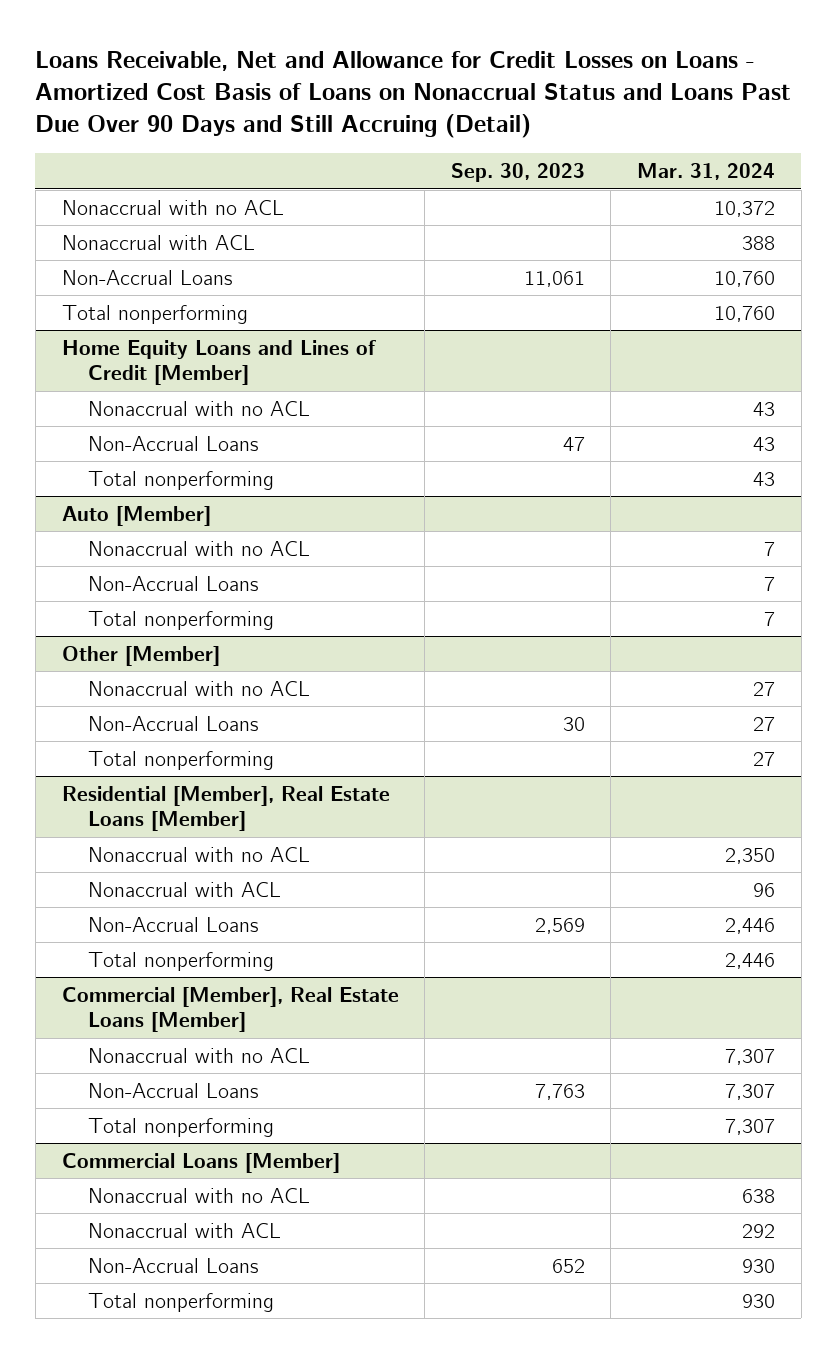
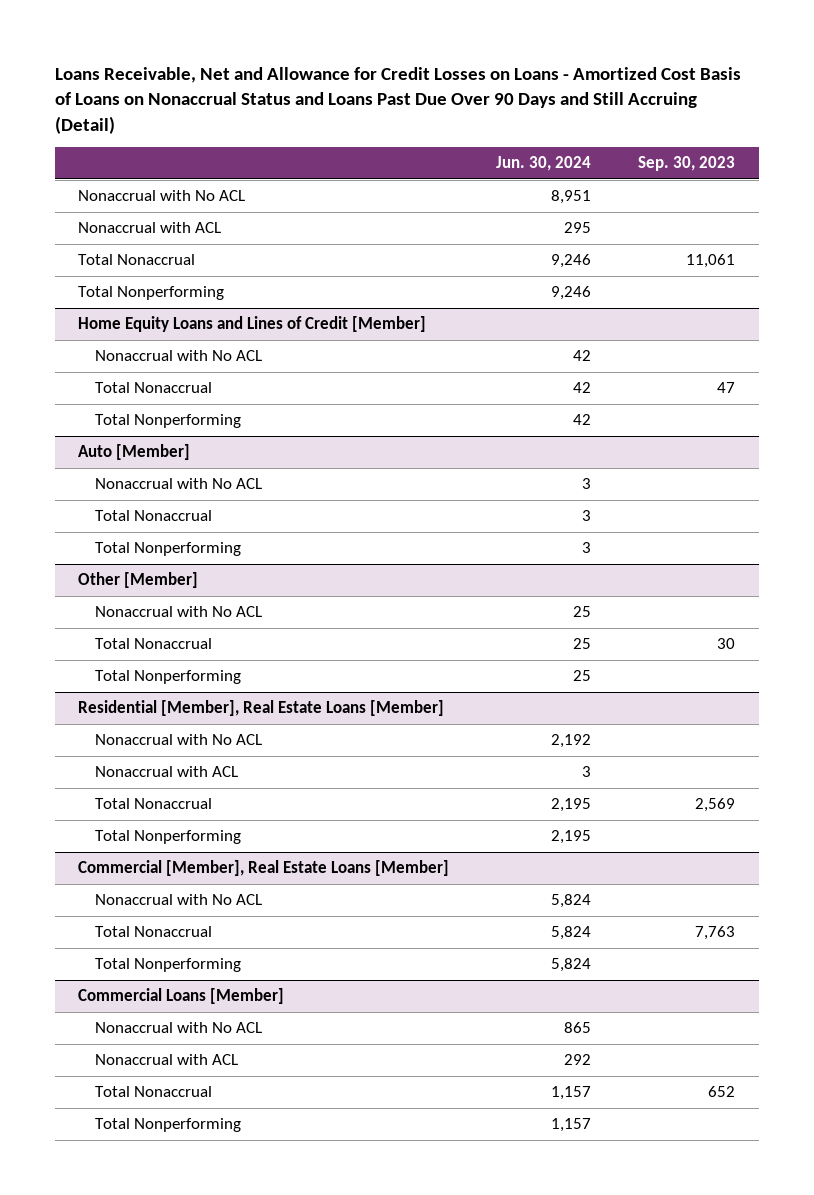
[637,163,776,181] Mar. 31, 2024 -> none
none -> [496,156,592,172] Jun. 30, 2024
[61,199,284,215] Nonaccrual with no ACL -> [78,190,246,202] Nonaccrual with No ACL
[61,269,232,285] Non-Accrual Loans -> [78,254,196,266] Total Nonaccrual
[61,304,248,324] Total nonperforming -> [78,286,225,301] Total Nonperforming
[87,400,310,416] Nonaccrual with no ACL -> [94,350,262,362] Nonaccrual with No ACL
[87,435,258,451] Non-Accrual Loans -> [94,382,212,394] Total Nonaccrual
[87,470,274,490] Total nonperforming -> [94,414,241,429] Total Nonperforming
[87,540,310,556] Nonaccrual with no ACL -> [94,478,262,490] Nonaccrual with No ACL
[87,575,258,591] Non-Accrual Loans -> [94,510,212,522] Total Nonaccrual
[87,610,274,630] Total nonperforming -> [94,542,241,557] Total Nonperforming
[87,680,310,696] Nonaccrual with no ACL -> [94,606,262,618] Nonaccrual with No ACL
[87,715,258,731] Non-Accrual Loans -> [94,638,212,650] Total Nonaccrual
[87,750,274,770] Total nonperforming -> [94,670,241,685] Total Nonperforming
[87,846,310,862] Nonaccrual with no ACL -> [94,734,262,746] Nonaccrual with No ACL
[87,916,258,932] Non-Accrual Loans -> [94,798,212,810] Total Nonaccrual
[87,951,274,971] Total nonperforming -> [94,830,241,845] Total Nonperforming
[87,1047,310,1063] Nonaccrual with no ACL -> [94,894,262,906] Nonaccrual with No ACL
[87,1082,258,1098] Non-Accrual Loans -> [94,926,212,938] Total Nonaccrual
[87,1117,274,1137] Total nonperforming -> [94,958,241,973] Total Nonperforming
[87,1187,310,1203] Nonaccrual with no ACL -> [94,1022,262,1034] Nonaccrual with No ACL
[87,1257,258,1273] Non-Accrual Loans -> [94,1086,212,1098] Total Nonaccrual
[87,1292,274,1312] Total nonperforming -> [94,1118,241,1133] Total Nonperforming

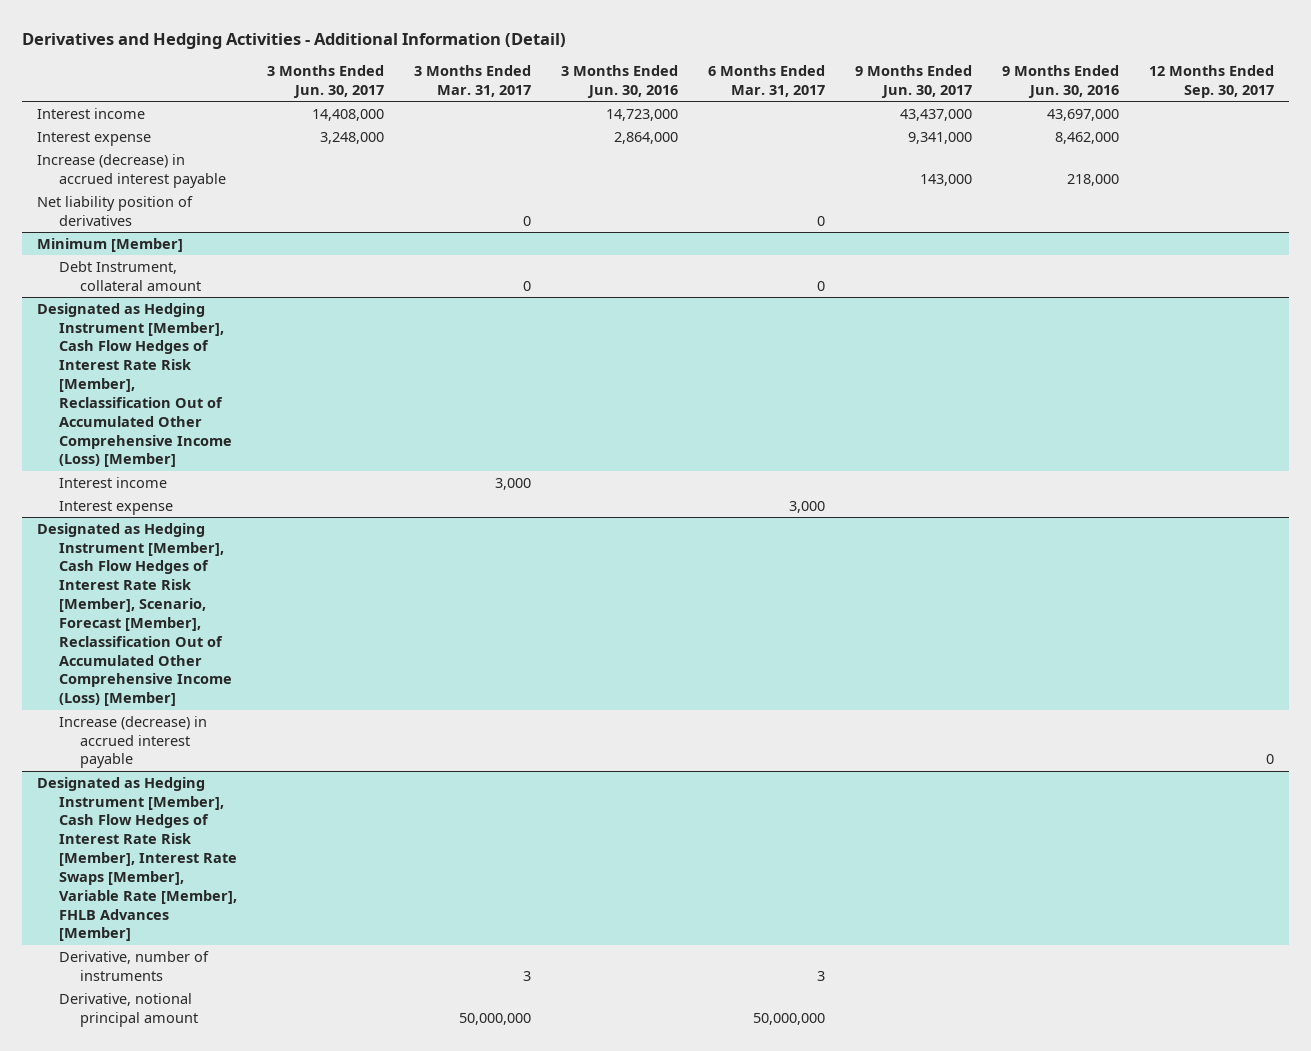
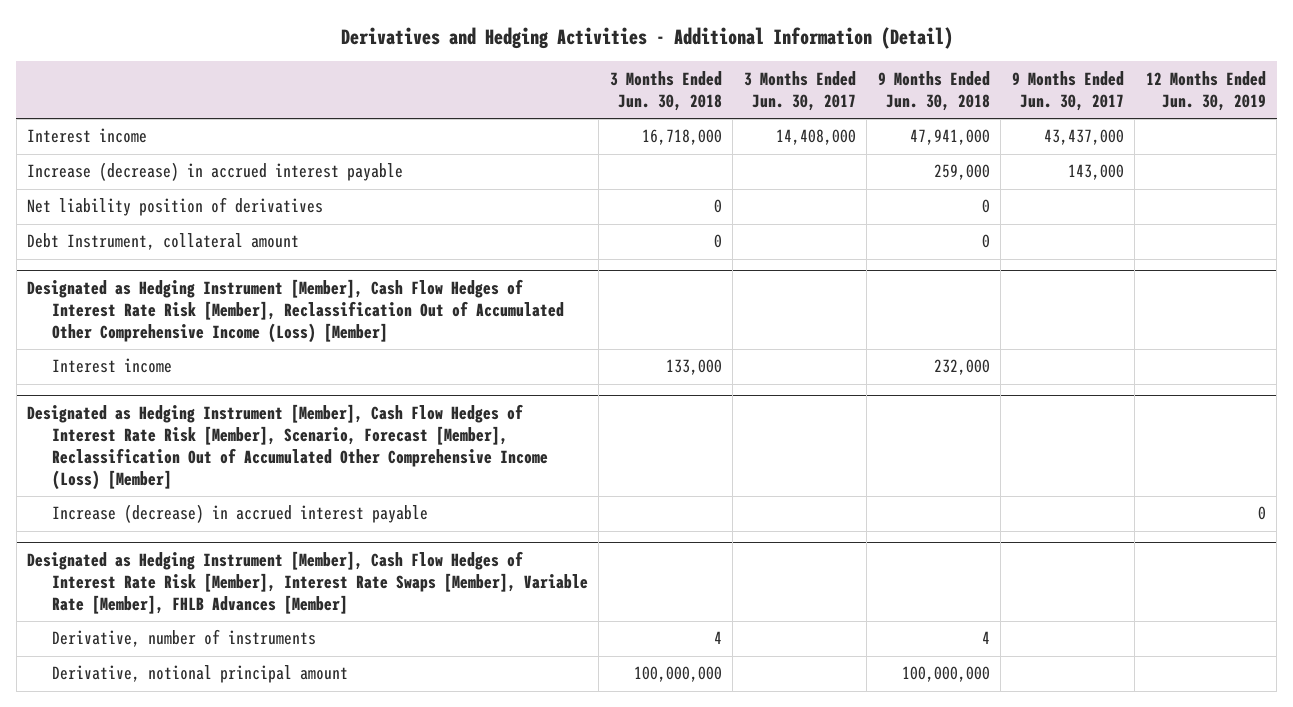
[413,65,531,97] 3 Months Ended Mar. 31, 2017 -> none
[560,65,678,98] 3 Months Ended Jun. 30, 2016 -> none
[707,65,825,97] 6 Months Ended Mar. 31, 2017 -> none
[1001,65,1119,98] 9 Months Ended Jun. 30, 2016 -> none
[1148,65,1274,98] 12 Months Ended Sep. 30, 2017 -> none
none -> [609,70,722,112] 3 Months Ended Jun. 30, 2018
none -> [877,70,990,112] 9 Months Ended Jun. 30, 2018
none -> [1145,70,1266,112] 12 Months Ended Jun. 30, 2019
[37,131,152,146] Interest expense -> none
[37,237,184,252] Minimum [Member] -> none
[58,260,202,291] Debt Instrument, collateral amount -> none
none -> [27,233,300,251] Debt Instrument, collateral amount
[58,500,173,515] Interest expense -> none

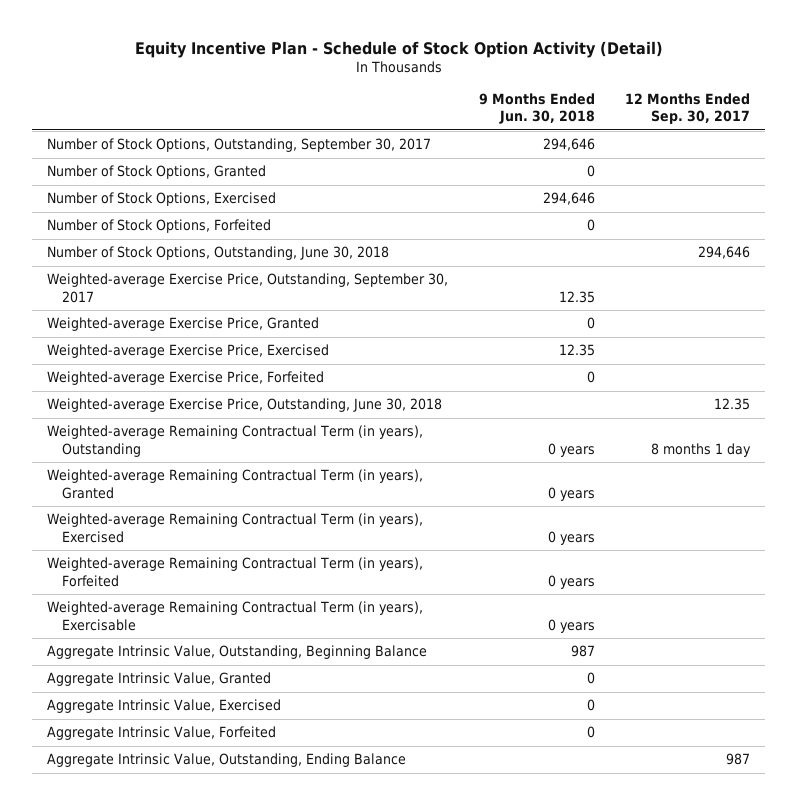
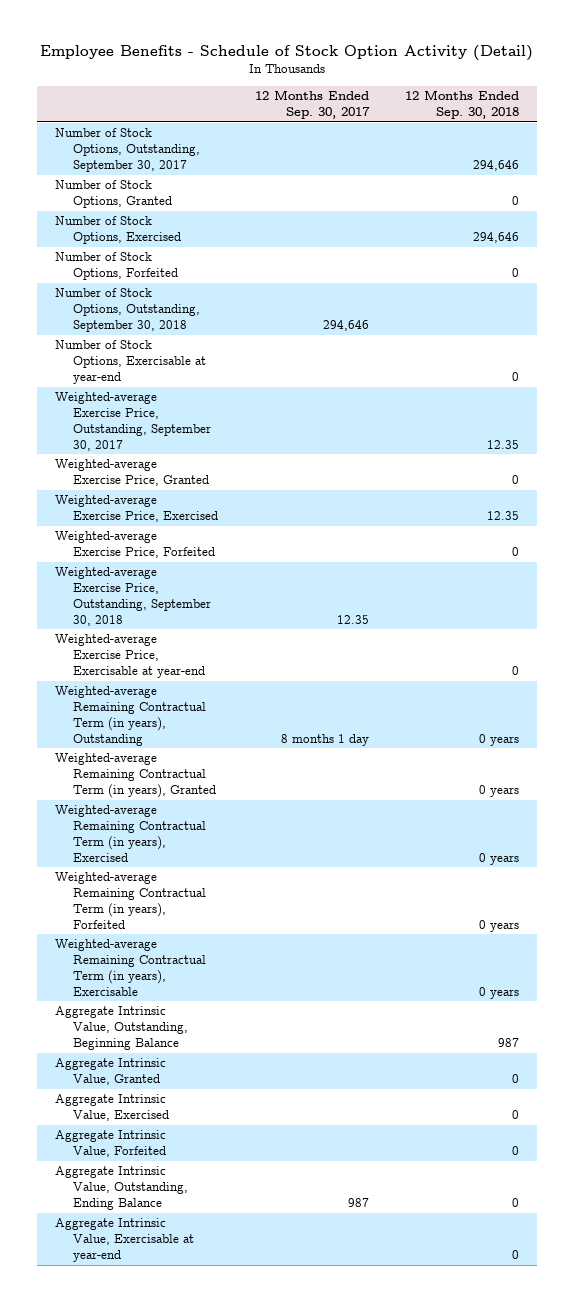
[134,40,663,58] Equity Incentive Plan - Schedule of Stock Option Activity (Detail) -> [39,45,533,62] Employee Benefits - Schedule of Stock Option Activity (Detail)
[478,93,595,125] 9 Months Ended Jun. 30, 2018 -> none
none -> [405,90,520,119] 12 Months Ended Sep. 30, 2018
[47,246,390,261] Number of Stock Options, Outstanding, June 30, 2018 -> [54,288,201,332] Number of Stock Options, Outstanding, September 30, 2018
none -> [54,340,207,384] Number of Stock Options, Exercisable at year-end
[47,398,443,413] Weighted-average Exercise Price, Outstanding, June 30, 2018 -> [54,567,212,626] Weighted-average Exercise Price, Outstanding, September 30, 2018
none -> [54,634,206,678] Weighted-average Exercise Price, Exercisable at year-end
none -> [54,1218,195,1262] Aggregate Intrinsic Value, Exercisable at year-end

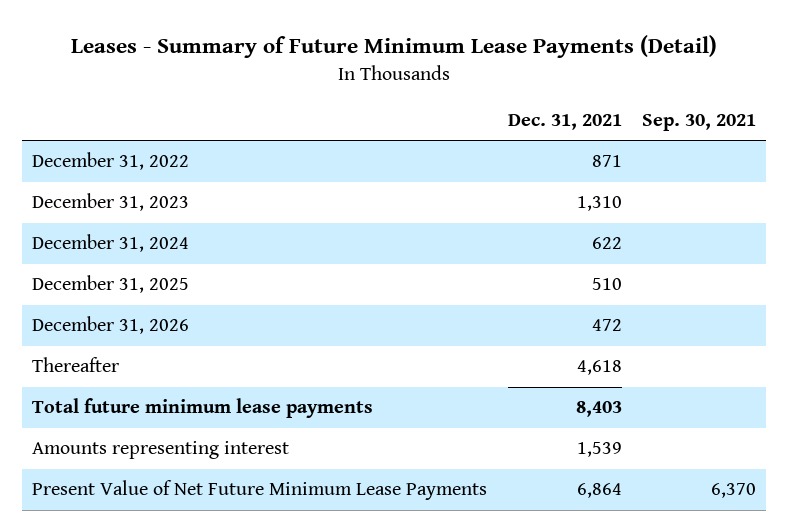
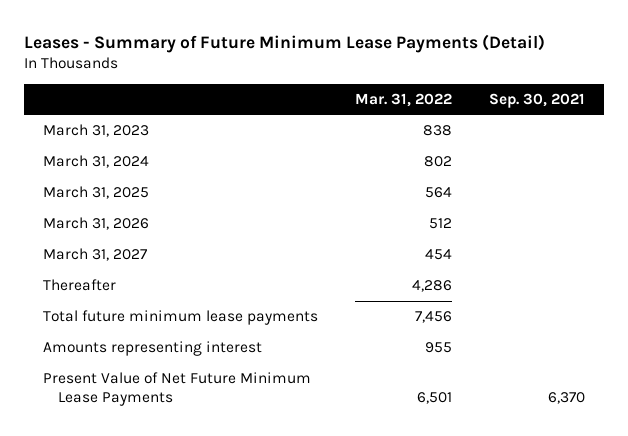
[507,114,622,131] Dec. 31, 2021 -> none
none -> [354,92,452,107] Mar. 31, 2022
[32,152,190,171] December 31, 2022 -> [42,124,149,138] March 31, 2023
[32,193,190,212] December 31, 2023 -> [42,155,149,169] March 31, 2024
[32,234,190,253] December 31, 2024 -> [42,186,149,200] March 31, 2025
[32,275,190,294] December 31, 2025 -> [42,217,149,231] March 31, 2026
[32,316,190,335] December 31, 2026 -> [42,248,147,262] March 31, 2027

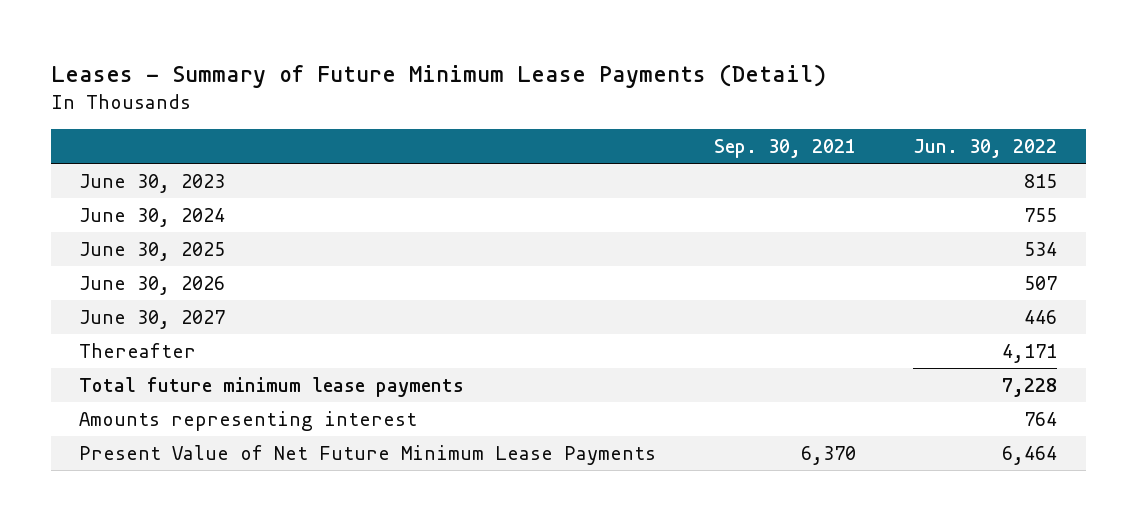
[354,92,452,107] Mar. 31, 2022 -> none
none -> [912,138,1057,158] Jun. 30, 2022
[42,124,149,138] March 31, 2023 -> [79,174,226,194] June 30, 2023
[42,155,149,169] March 31, 2024 -> [79,208,226,228] June 30, 2024
[42,186,149,200] March 31, 2025 -> [79,242,226,262] June 30, 2025
[42,217,149,231] March 31, 2026 -> [79,276,226,296] June 30, 2026
[42,248,147,262] March 31, 2027 -> [79,310,226,330] June 30, 2027

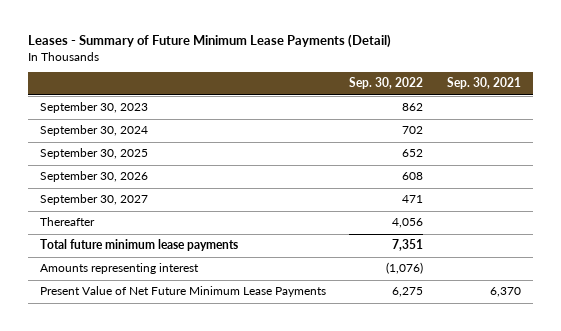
[912,138,1057,158] Jun. 30, 2022 -> none
none -> [349,77,424,90] Sep. 30, 2022
[79,174,226,194] June 30, 2023 -> [39,102,148,114] September 30, 2023
[79,208,226,228] June 30, 2024 -> [39,125,148,137] September 30, 2024
[79,242,226,262] June 30, 2025 -> [39,148,148,160] September 30, 2025
[79,276,226,296] June 30, 2026 -> [39,171,148,183] September 30, 2026
[79,310,226,330] June 30, 2027 -> [39,194,148,206] September 30, 2027

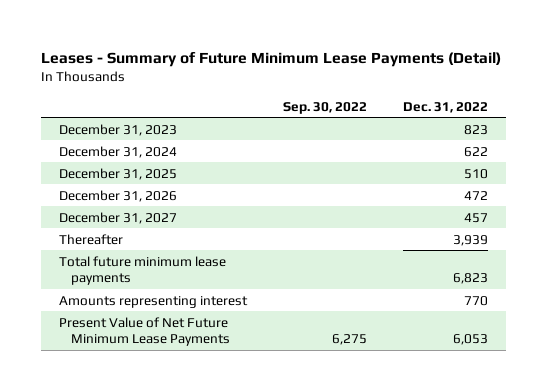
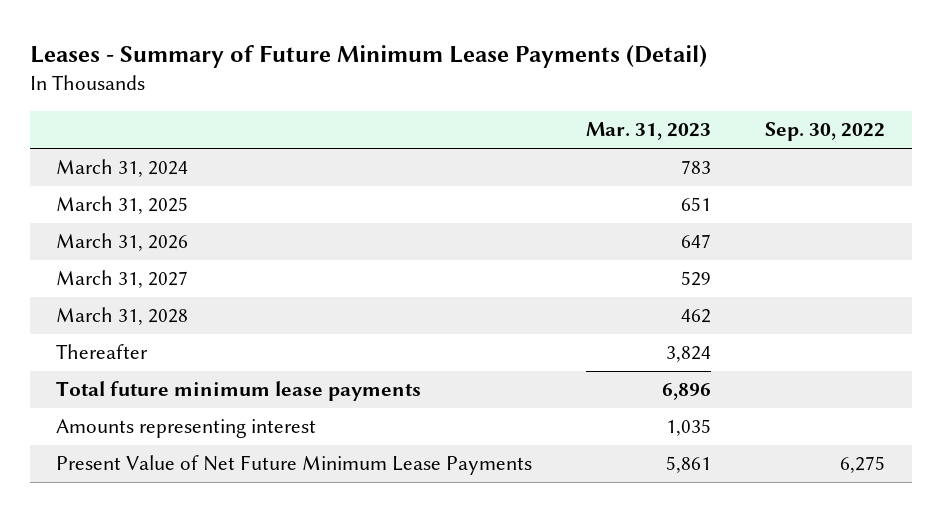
[403,101,489,113] Dec. 31, 2022 -> none
none -> [586,122,712,141] Mar. 31, 2023
[59,123,178,136] December 31, 2023 -> [56,159,189,178] March 31, 2024
[59,145,178,158] December 31, 2024 -> [56,196,189,215] March 31, 2025
[59,167,178,180] December 31, 2025 -> [56,233,189,252] March 31, 2026
[59,189,178,202] December 31, 2026 -> [56,270,189,289] March 31, 2027
[59,211,178,224] December 31, 2027 -> [56,307,189,326] March 31, 2028

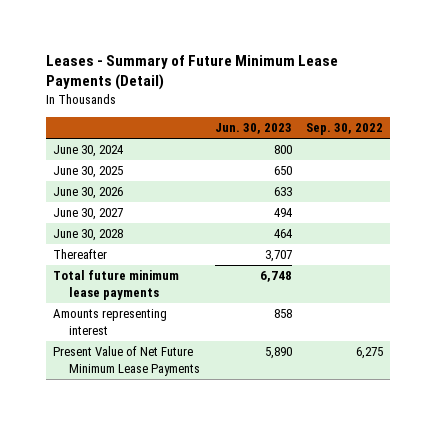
[586,122,712,141] Mar. 31, 2023 -> none
none -> [214,123,292,135] Jun. 30, 2023
[56,159,189,178] March 31, 2024 -> [52,145,124,158] June 30, 2024
[56,196,189,215] March 31, 2025 -> [52,166,123,179] June 30, 2025
[56,233,189,252] March 31, 2026 -> [52,187,123,200] June 30, 2026
[56,270,189,289] March 31, 2027 -> [52,208,123,221] June 30, 2027
[56,307,189,326] March 31, 2028 -> [52,229,123,242] June 30, 2028

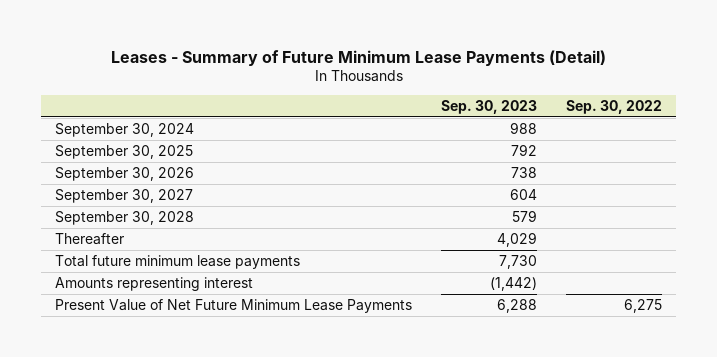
[214,123,292,135] Jun. 30, 2023 -> none
none -> [441,100,538,115] Sep. 30, 2023
[52,145,124,158] June 30, 2024 -> [55,123,195,138] September 30, 2024
[52,166,123,179] June 30, 2025 -> [55,145,194,160] September 30, 2025
[52,187,123,200] June 30, 2026 -> [55,167,195,182] September 30, 2026
[52,208,123,221] June 30, 2027 -> [55,189,194,204] September 30, 2027
[52,229,123,242] June 30, 2028 -> [55,211,195,226] September 30, 2028

